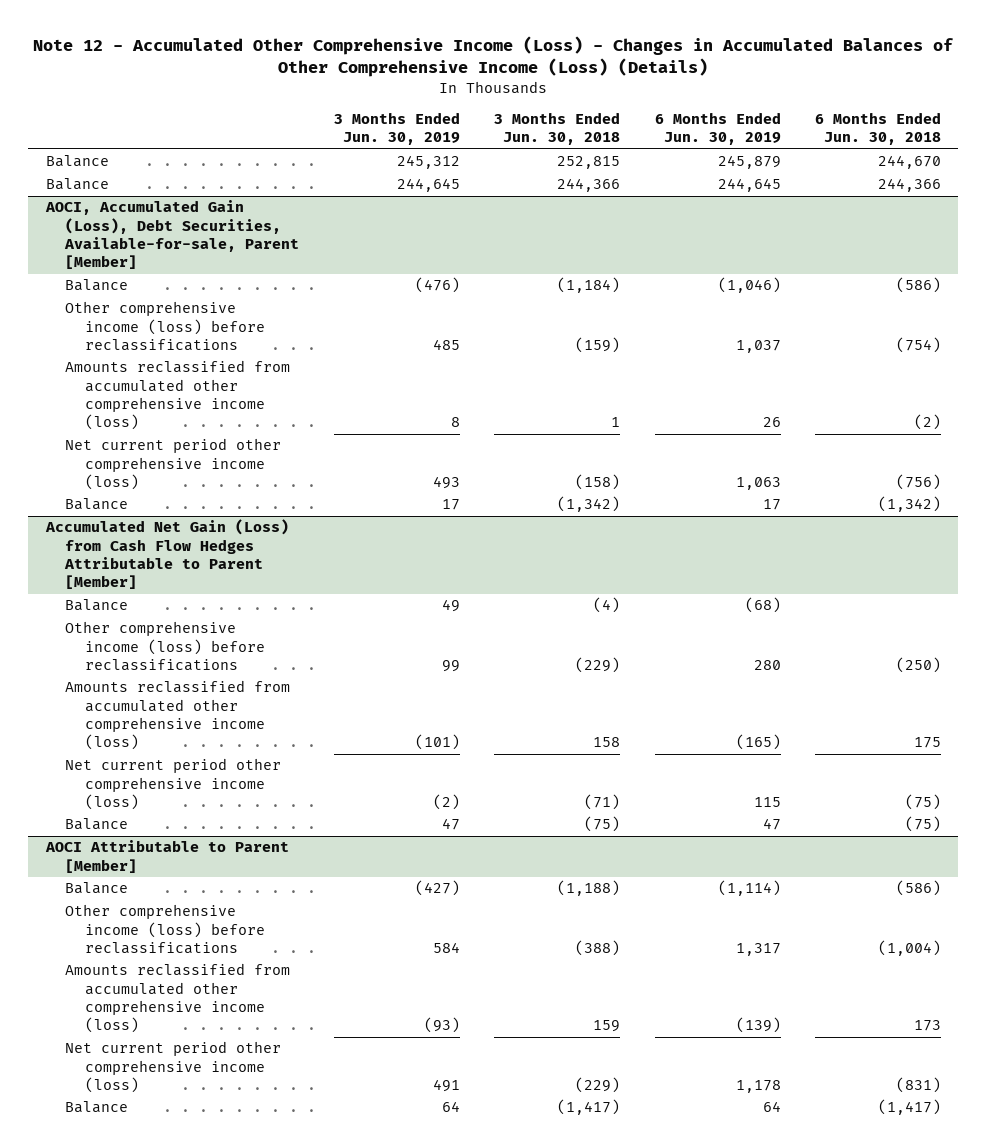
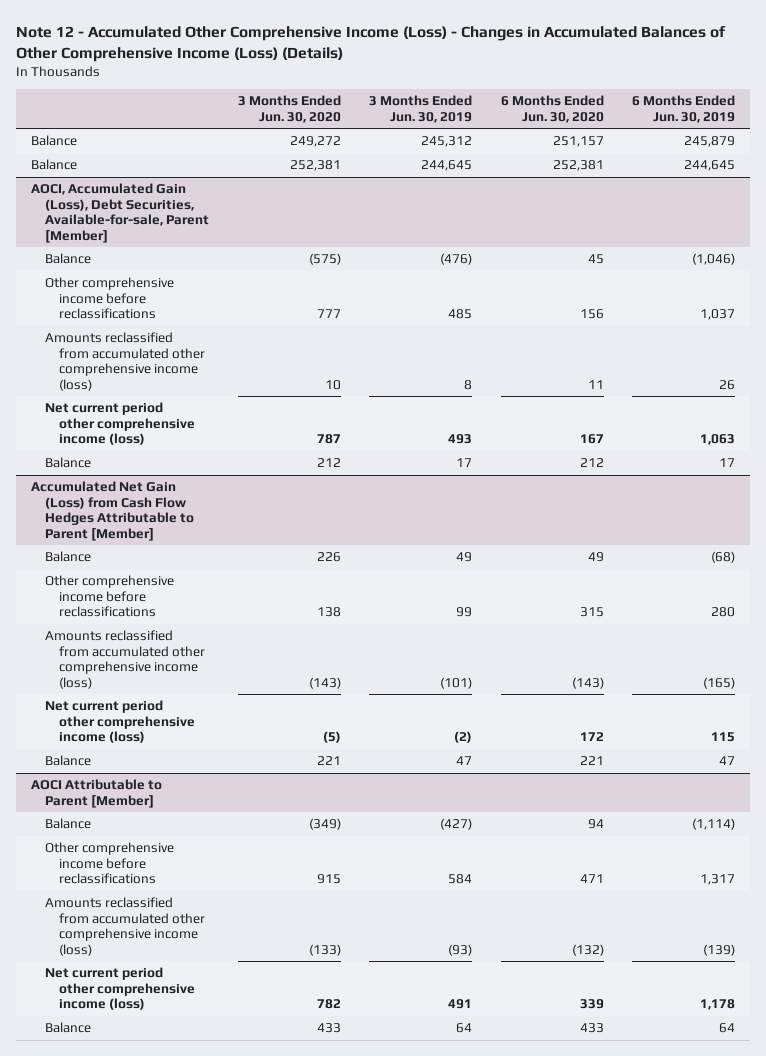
[494,111,621,146] 3 Months Ended Jun. 30, 2018 -> none
[815,111,942,146] 6 Months Ended Jun. 30, 2018 -> none
none -> [237,95,341,123] 3 Months Ended Jun. 30, 2020
none -> [500,95,604,123] 6 Months Ended Jun. 30, 2020
[65,301,265,351] Other comprehensive income (loss) before reclassifications -> [44,277,174,320] Other comprehensive income before reclassifications
[65,621,265,671] Other comprehensive income (loss) before reclassifications -> [44,575,174,618] Other comprehensive income before reclassifications
[65,904,265,954] Other comprehensive income (loss) before reclassifications -> [44,842,174,885] Other comprehensive income before reclassifications

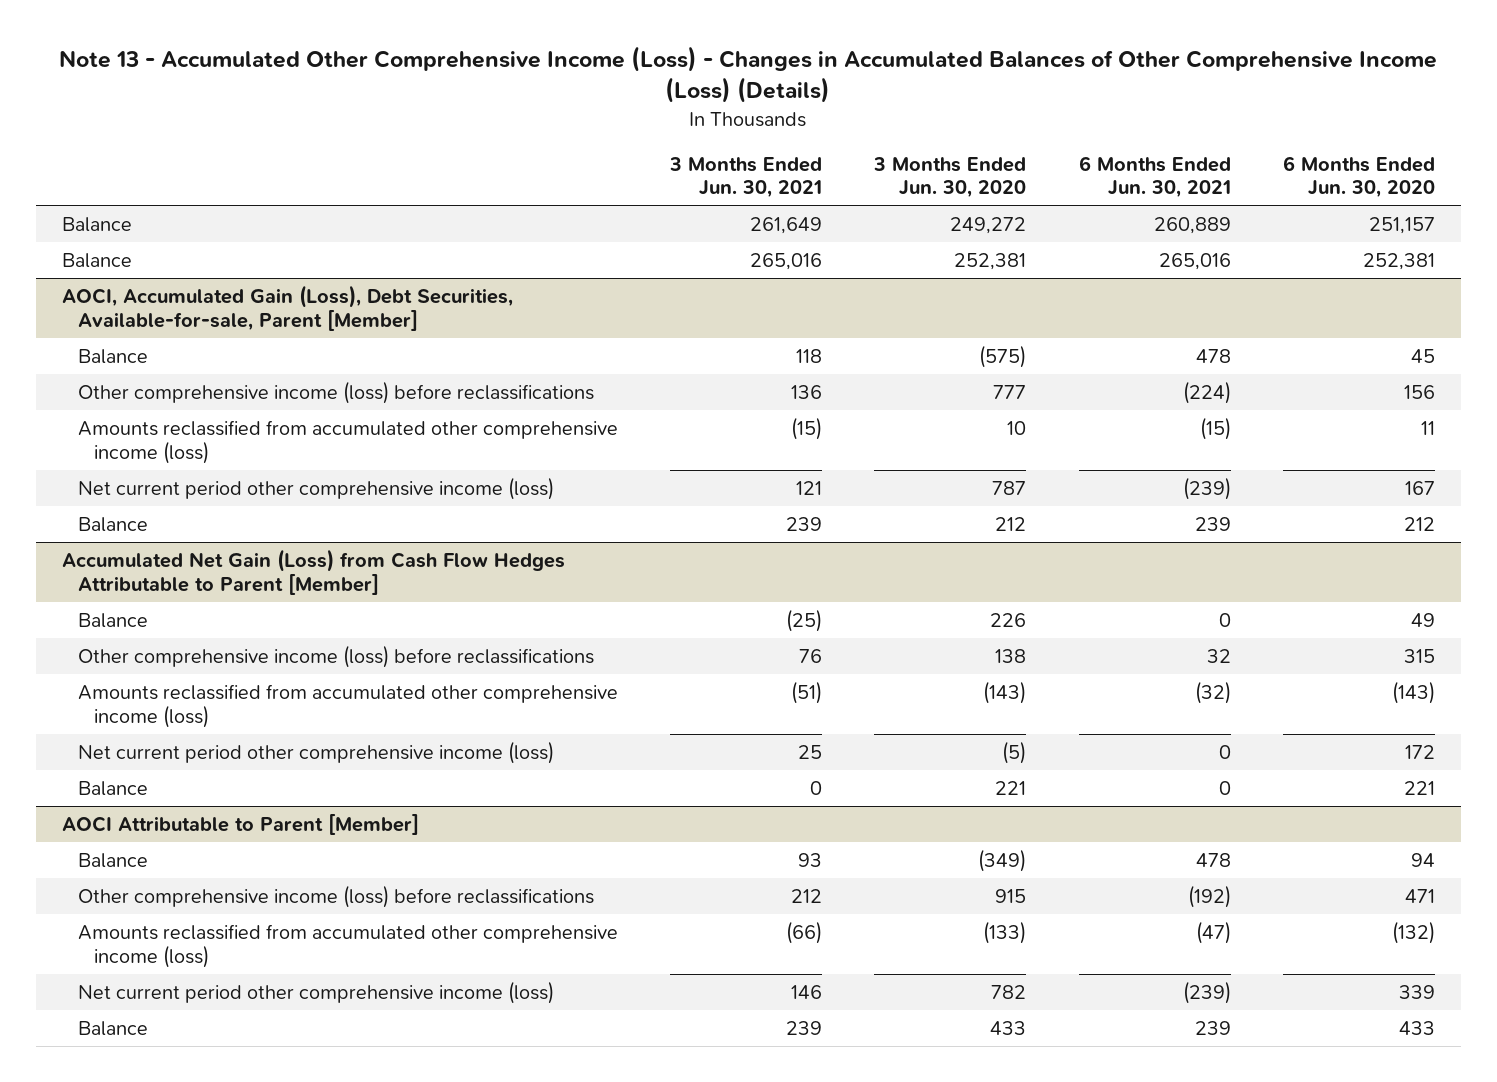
[16,25,727,62] Note 12 - Accumulated Other Comprehensive Income (Loss) - Changes in Accumulated Balances of Other Comprehensive Income (Loss) (Details) -> [59,45,1438,104] Note 13 - Accumulated Other Comprehensive Income (Loss) - Changes in Accumulated Balances of Other Comprehensive Income (Loss) (Details)
[369,95,473,123] 3 Months Ended Jun. 30, 2019 -> none
[632,95,736,123] 6 Months Ended Jun. 30, 2019 -> none
none -> [669,156,823,199] 3 Months Ended Jun. 30, 2021
none -> [1078,155,1231,199] 6 Months Ended Jun. 30, 2021
[44,277,174,320] Other comprehensive income before reclassifications -> [77,380,594,404] Other comprehensive income (loss) before reclassifications
[44,575,174,618] Other comprehensive income before reclassifications -> [77,644,594,668] Other comprehensive income (loss) before reclassifications
[44,842,174,885] Other comprehensive income before reclassifications -> [77,884,594,908] Other comprehensive income (loss) before reclassifications

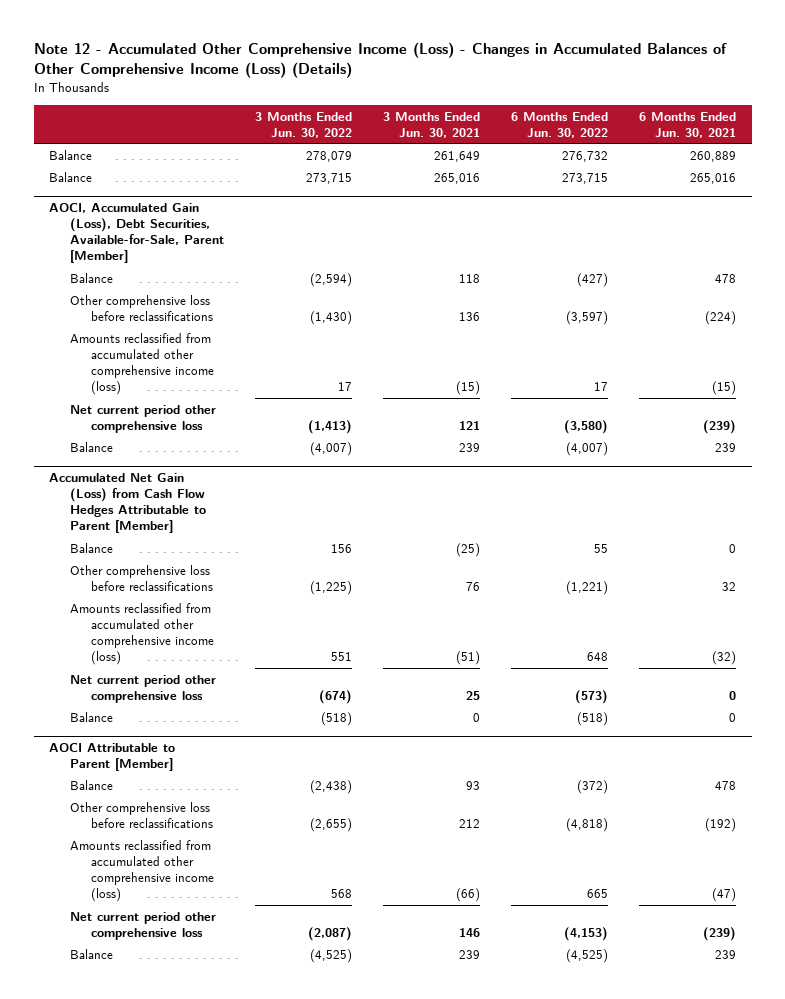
[59,45,1438,104] Note 13 - Accumulated Other Comprehensive Income (Loss) - Changes in Accumulated Balances of Other Comprehensive Income (Loss) (Details) -> [33,41,727,79] Note 12 - Accumulated Other Comprehensive Income (Loss) - Changes in Accumulated Balances of Other Comprehensive Income (Loss) (Details)
[873,156,1027,199] 3 Months Ended Jun. 30, 2020 -> none
[1282,155,1435,199] 6 Months Ended Jun. 30, 2020 -> none
none -> [254,111,352,138] 3 Months Ended Jun. 30, 2022
none -> [511,111,609,138] 6 Months Ended Jun. 30, 2022
[61,284,513,331] AOCI, Accumulated Gain (Loss), Debt Securities, Available-for-sale, Parent [Member] -> [49,202,224,264] AOCI, Accumulated Gain (Loss), Debt Securities, Available-for-Sale, Parent [Member]
[77,380,594,404] Other comprehensive income (loss) before reclassifications -> [69,294,213,321] Other comprehensive loss before reclassifications
[77,476,554,500] Net current period other comprehensive income (loss) -> [69,404,216,433] Net current period other comprehensive loss
[77,644,594,668] Other comprehensive income (loss) before reclassifications -> [69,564,213,591] Other comprehensive loss before reclassifications
[77,740,554,764] Net current period other comprehensive income (loss) -> [69,674,216,703] Net current period other comprehensive loss
[77,884,594,908] Other comprehensive income (loss) before reclassifications -> [69,801,213,828] Other comprehensive loss before reclassifications
[77,980,554,1004] Net current period other comprehensive income (loss) -> [69,911,216,940] Net current period other comprehensive loss

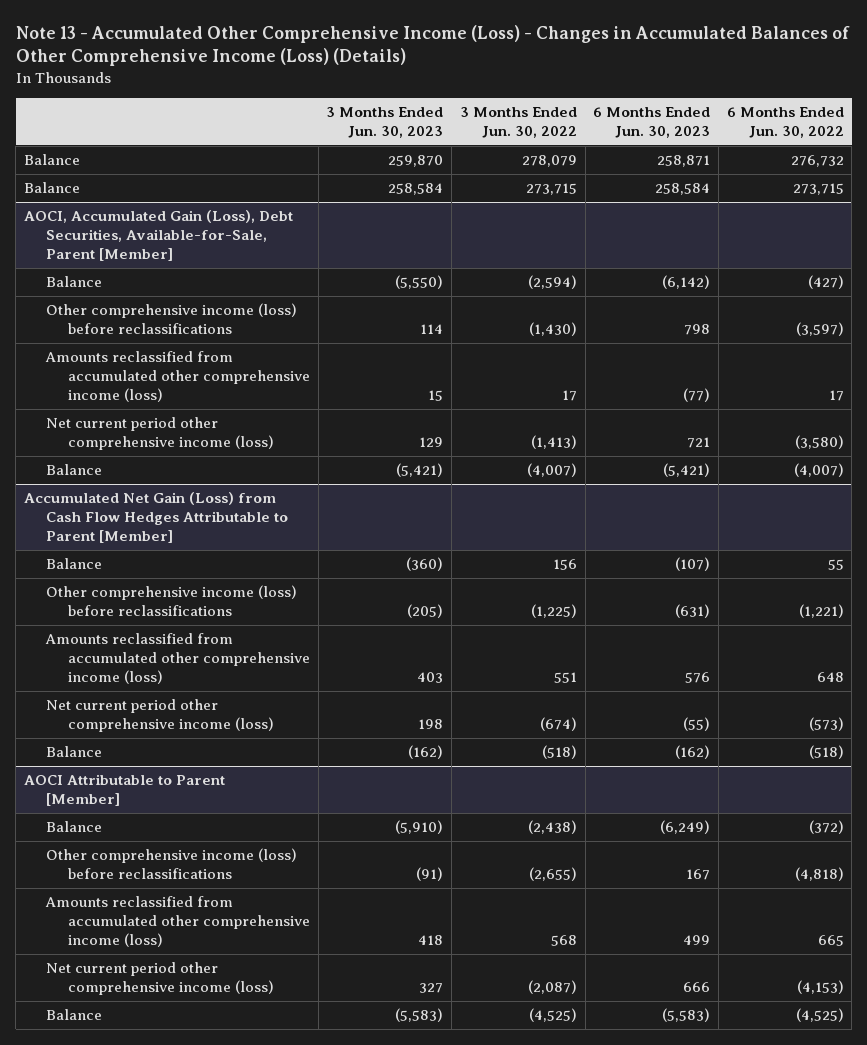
[33,41,727,79] Note 12 - Accumulated Other Comprehensive Income (Loss) - Changes in Accumulated Balances of Other Comprehensive Income (Loss) (Details) -> [15,25,850,67] Note 13 - Accumulated Other Comprehensive Income (Loss) - Changes in Accumulated Balances of Other Comprehensive Income (Loss) (Details)
[383,111,481,138] 3 Months Ended Jun. 30, 2021 -> none
[639,111,737,138] 6 Months Ended Jun. 30, 2021 -> none
none -> [326,107,444,139] 3 Months Ended Jun. 30, 2023
none -> [593,107,711,139] 6 Months Ended Jun. 30, 2023
[69,294,213,321] Other comprehensive loss before reclassifications -> [45,303,297,335] Other comprehensive income (loss) before reclassifications
[69,404,216,433] Net current period other comprehensive loss -> [45,417,275,451] Net current period other comprehensive income (loss)
[69,564,213,591] Other comprehensive loss before reclassifications -> [45,585,297,617] Other comprehensive income (loss) before reclassifications
[69,674,216,703] Net current period other comprehensive loss -> [45,699,275,733] Net current period other comprehensive income (loss)
[69,801,213,828] Other comprehensive loss before reclassifications -> [45,848,297,880] Other comprehensive income (loss) before reclassifications
[69,911,216,940] Net current period other comprehensive loss -> [45,962,275,996] Net current period other comprehensive income (loss)

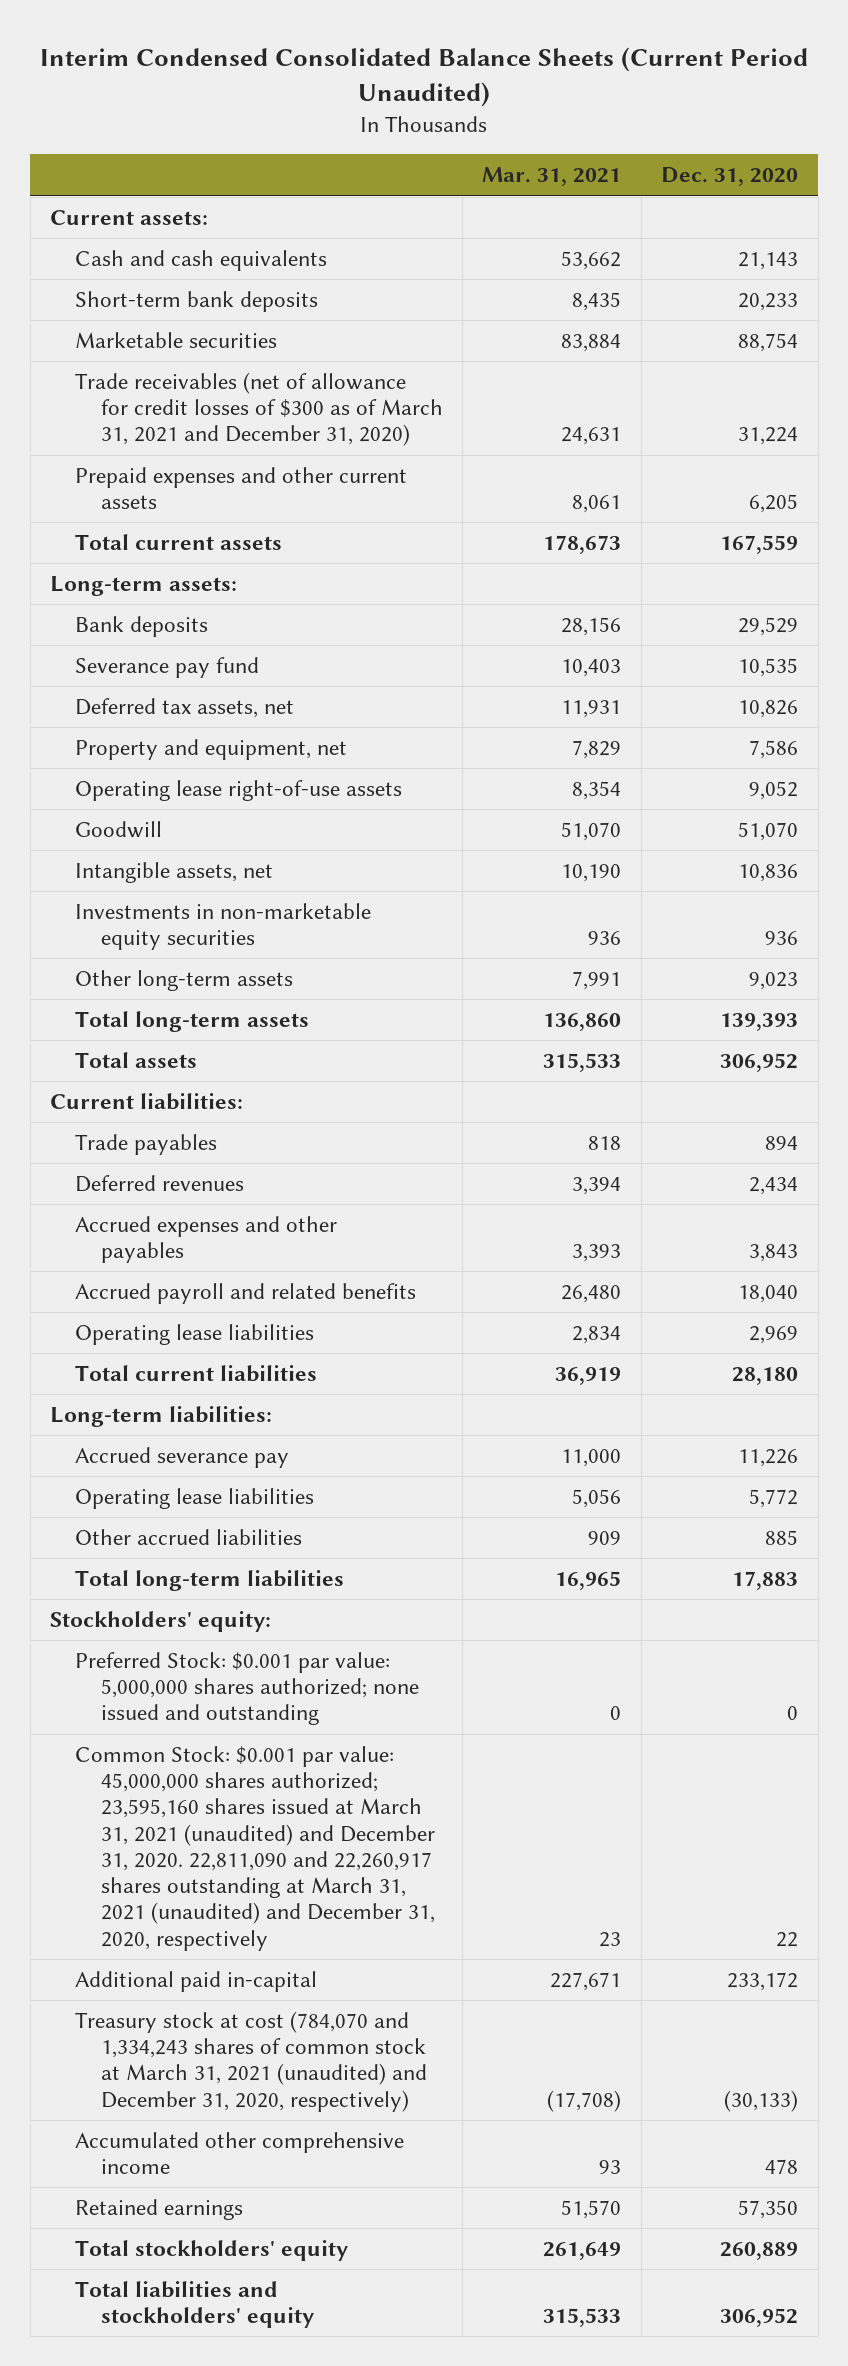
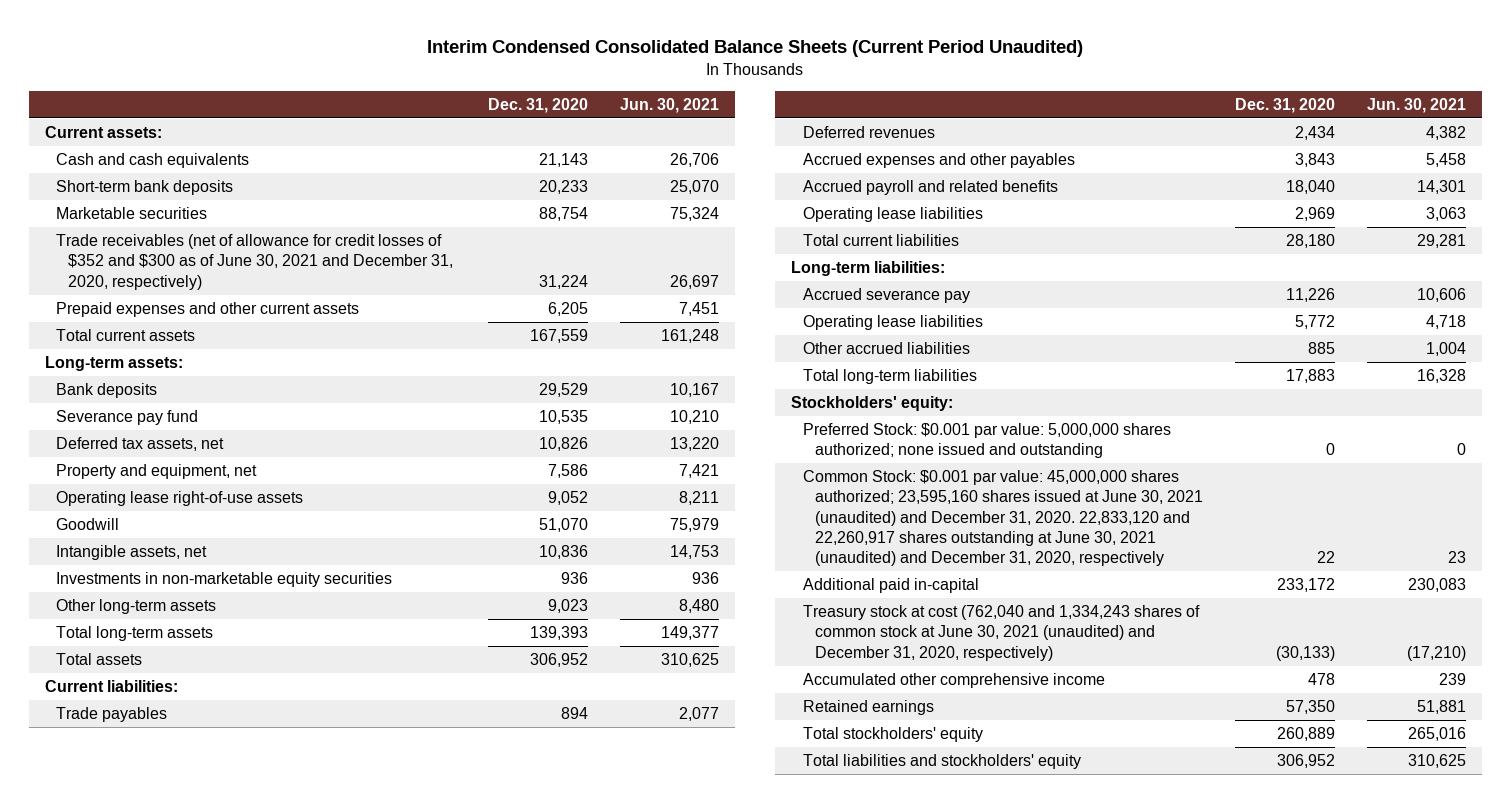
[482,167,622,187] Mar. 31, 2021 -> none
none -> [620,97,720,113] Jun. 30, 2021
[75,371,443,447] Trade receivables (net of allowance for credit losses of $300 as of March 31, 2021 and December 31, 2020) -> [56,233,454,290] Trade receivables (net of allowance for credit losses of $352 and $300 as of June 30, 2021 and December 31, 2020, respectively)
[75,1745,435,1951] Common Stock: $0.001 par value: 45,000,000 shares authorized; 23,595,160 shares issued at March 31, 2021 (unaudited) and December 31, 2020. 22,811,090 and 22,260,917 shares outstanding at March 31, 2021 (unaudited) and December 31, 2020, respectively -> [802,469,1203,567] Common Stock: $0.001 par value: 45,000,000 shares authorized; 23,595,160 shares issued at June 30, 2021 (unaudited) and December 31, 2020. 22,833,120 and 22,260,917 shares outstanding at June 30, 2021 (unaudited) and December 31, 2020, respectively
[75,2010,427,2112] Treasury stock at cost (784,070 and 1,334,243 shares of common stock at March 31, 2021 (unaudited) and December 31, 2020, respectively) -> [802,604,1200,661] Treasury stock at cost (762,040 and 1,334,243 shares of common stock at June 30, 2021 (unaudited) and December 31, 2020, respectively)

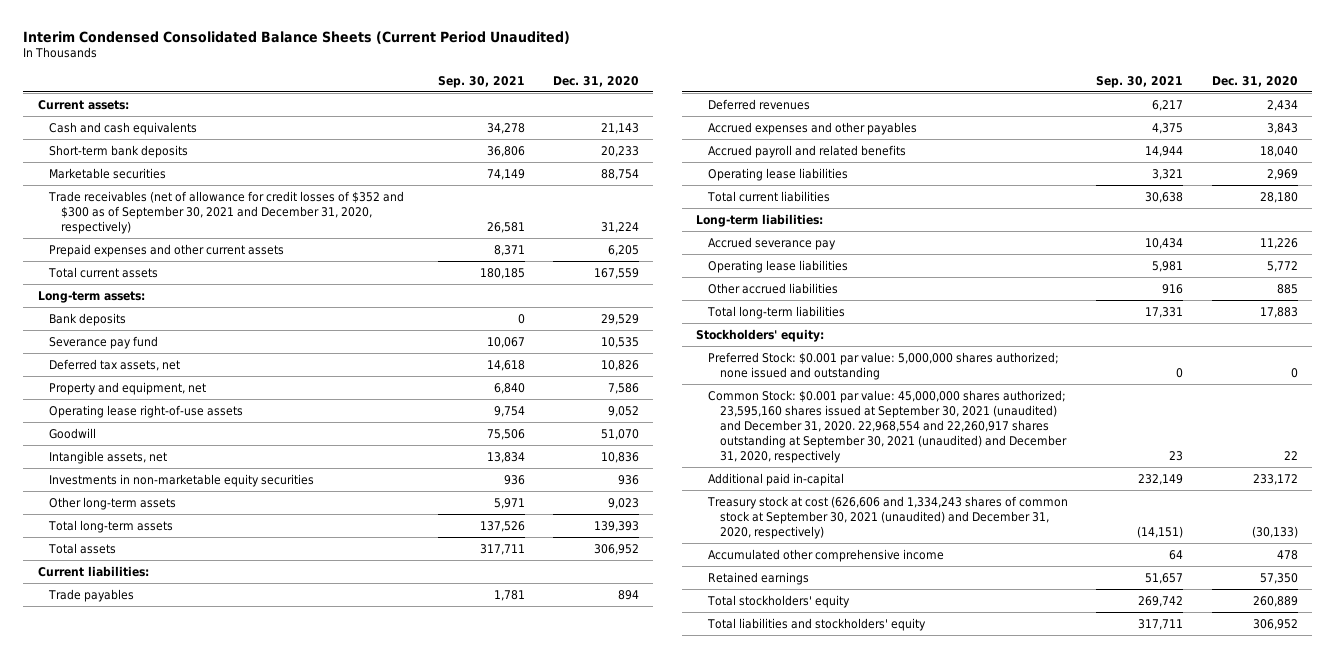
[620,97,720,113] Jun. 30, 2021 -> none
none -> [437,75,525,88] Sep. 30, 2021
[56,233,454,290] Trade receivables (net of allowance for credit losses of $352 and $300 as of June 30, 2021 and December 31, 2020, respectively) -> [48,190,405,234] Trade receivables (net of allowance for credit losses of $352 and $300 as of September 30, 2021 and December 31, 2020, respectively)
[802,469,1203,567] Common Stock: $0.001 par value: 45,000,000 shares authorized; 23,595,160 shares issued at June 30, 2021 (unaudited) and December 31, 2020. 22,833,120 and 22,260,917 shares outstanding at June 30, 2021 (unaudited) and December 31, 2020, respectively -> [708,389,1067,464] Common Stock: $0.001 par value: 45,000,000 shares authorized; 23,595,160 shares issued at September 30, 2021 (unaudited) and December 31, 2020. 22,968,554 and 22,260,917 shares outstanding at September 30, 2021 (unaudited) and December 31, 2020, respectively
[802,604,1200,661] Treasury stock at cost (762,040 and 1,334,243 shares of common stock at June 30, 2021 (unaudited) and December 31, 2020, respectively) -> [707,495,1069,539] Treasury stock at cost (626,606 and 1,334,243 shares of common stock at September 30, 2021 (unaudited) and December 31, 2020, respectively)

